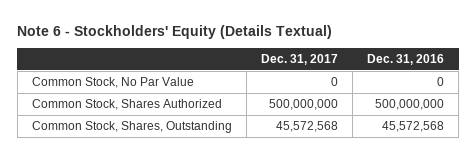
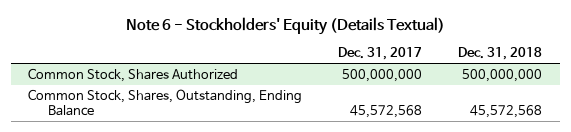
[367,54,445,66] Dec. 31, 2016 -> none
none -> [458,47,543,61] Dec. 31, 2018
[31,77,194,89] Common Stock, No Par Value -> none
[31,121,232,134] Common Stock, Shares, Outstanding -> [28,88,303,117] Common Stock, Shares, Outstanding, Ending Balance

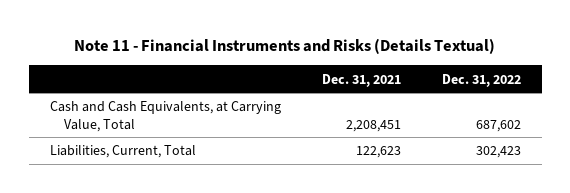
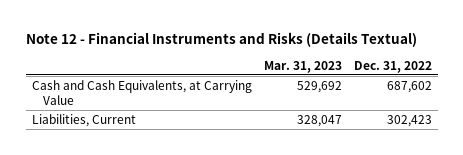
[74,38,496,55] Note 11 - Financial Instruments and Risks (Details Textual) -> [25,32,417,48] Note 12 - Financial Instruments and Risks (Details Textual)
[321,73,401,87] Dec. 31, 2021 -> none
none -> [263,60,342,73] Mar. 31, 2023
[49,101,281,132] Cash and Cash Equivalents, at Carrying Value, Total -> [31,79,252,105] Cash and Cash Equivalents, at Carrying Value
[49,145,196,159] Liabilities, Current, Total -> [31,113,136,127] Liabilities, Current

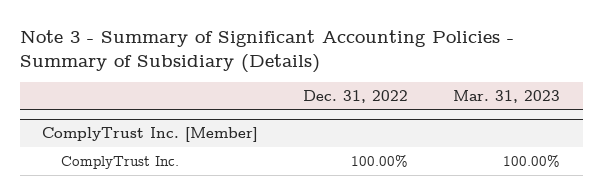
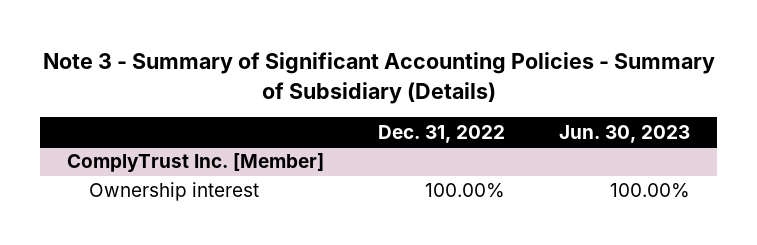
[453,89,561,103] Mar. 31, 2023 -> none
none -> [559,124,691,143] Jun. 30, 2023
[61,156,180,170] ComplyTrust Inc. -> [88,182,259,202] Ownership interest

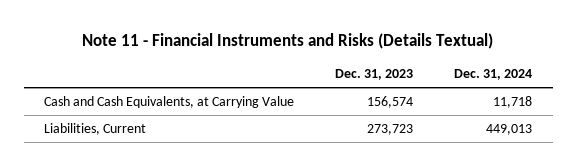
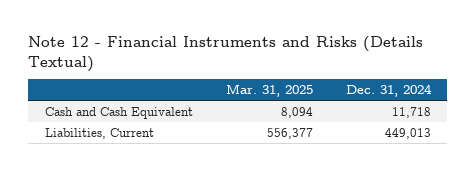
[82,32,494,49] Note 11 - Financial Instruments and Risks (Details Textual) -> [28,36,424,72] Note 12 - Financial Instruments and Risks (Details Textual)
[335,69,414,81] Dec. 31, 2023 -> none
none -> [225,83,313,97] Mar. 31, 2025
[44,96,295,109] Cash and Cash Equivalents, at Carrying Value -> [44,106,193,119] Cash and Cash Equivalent

